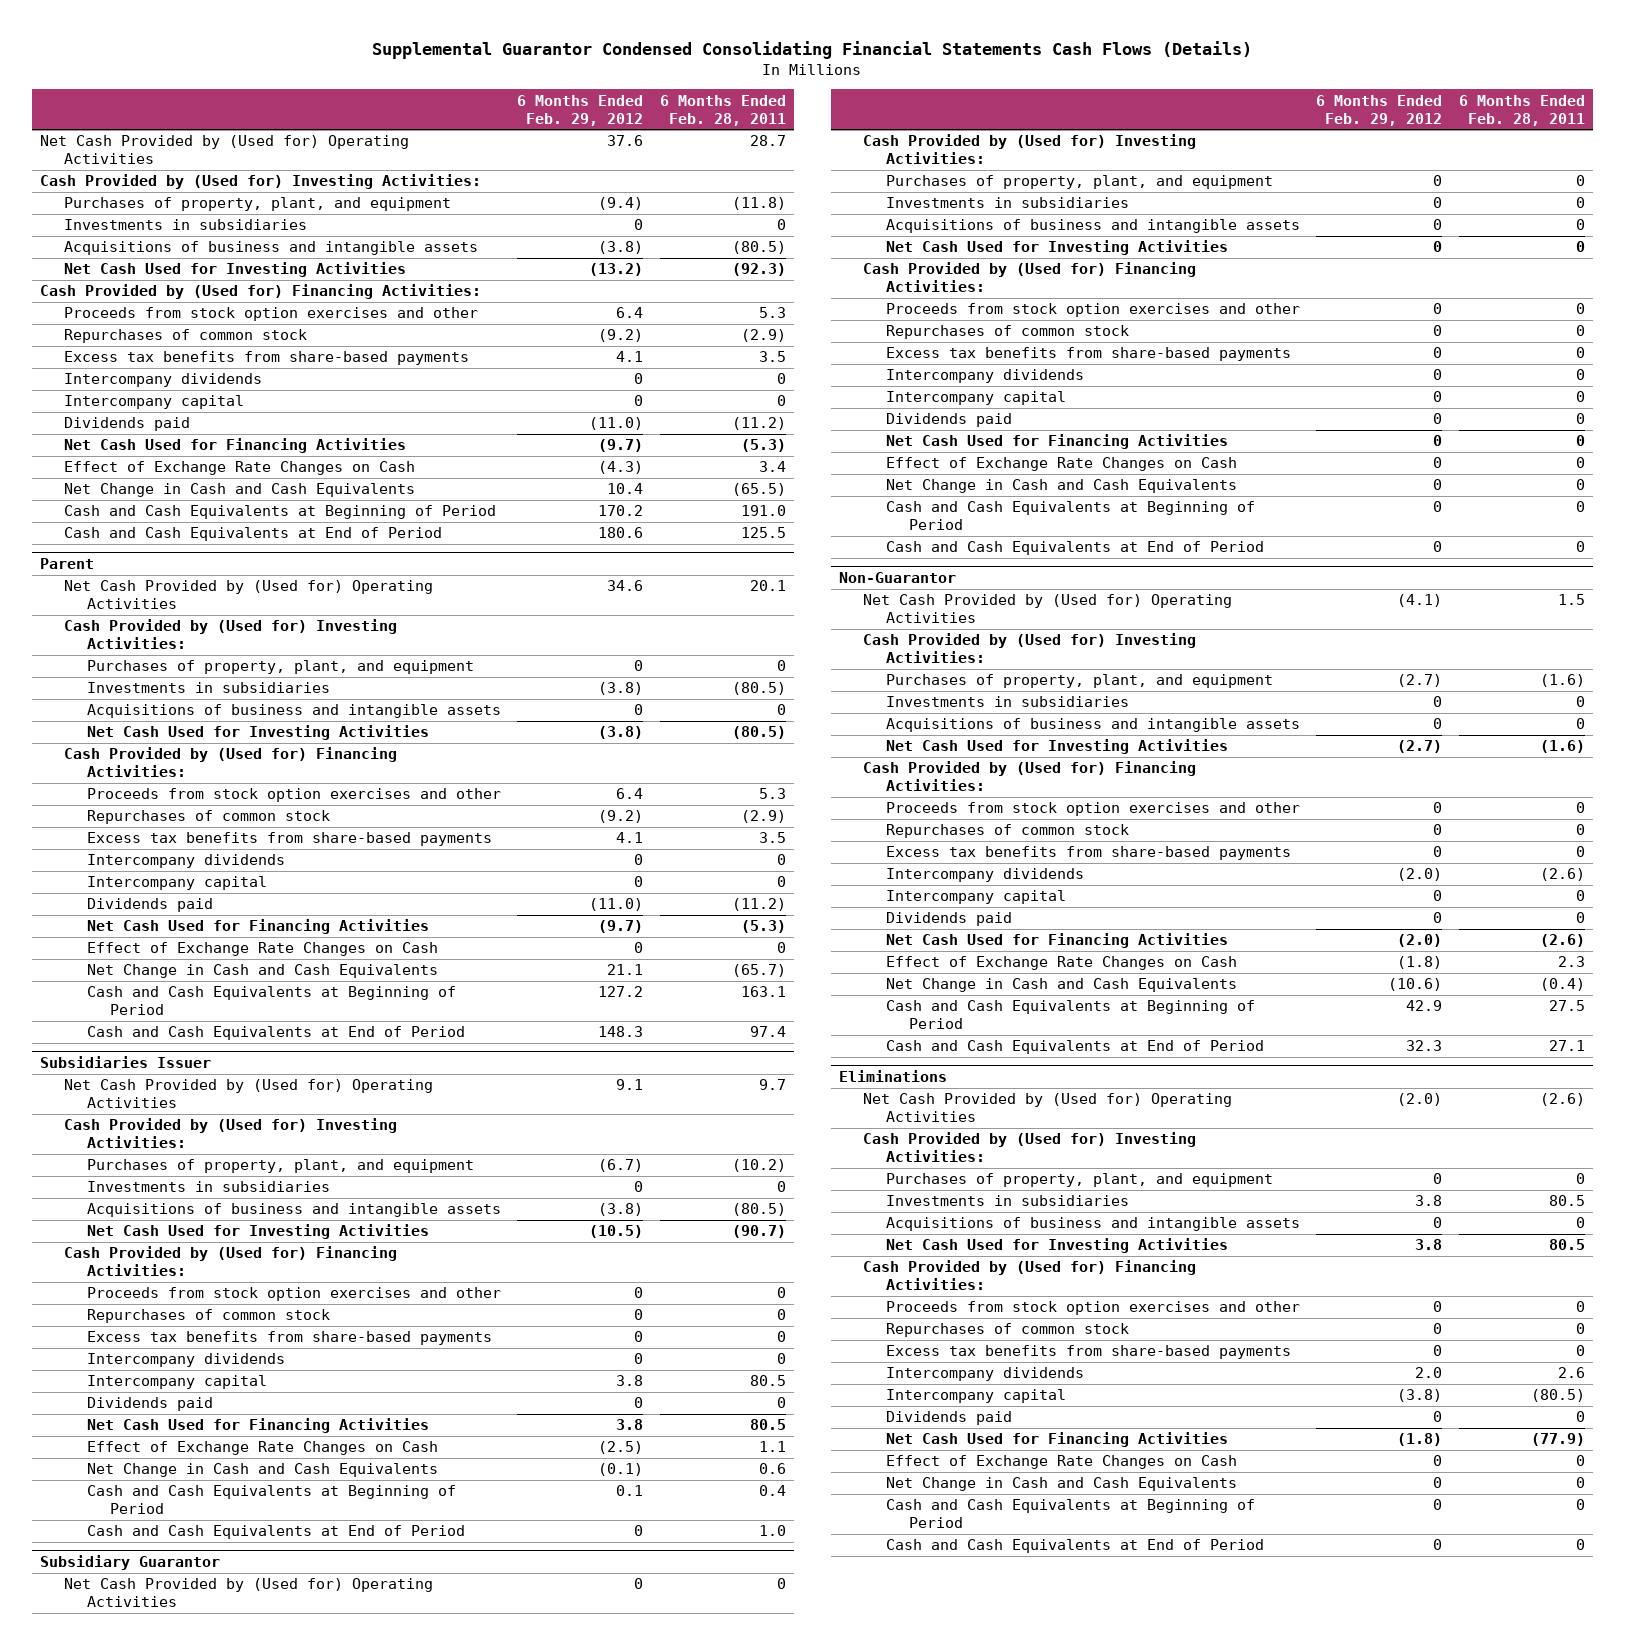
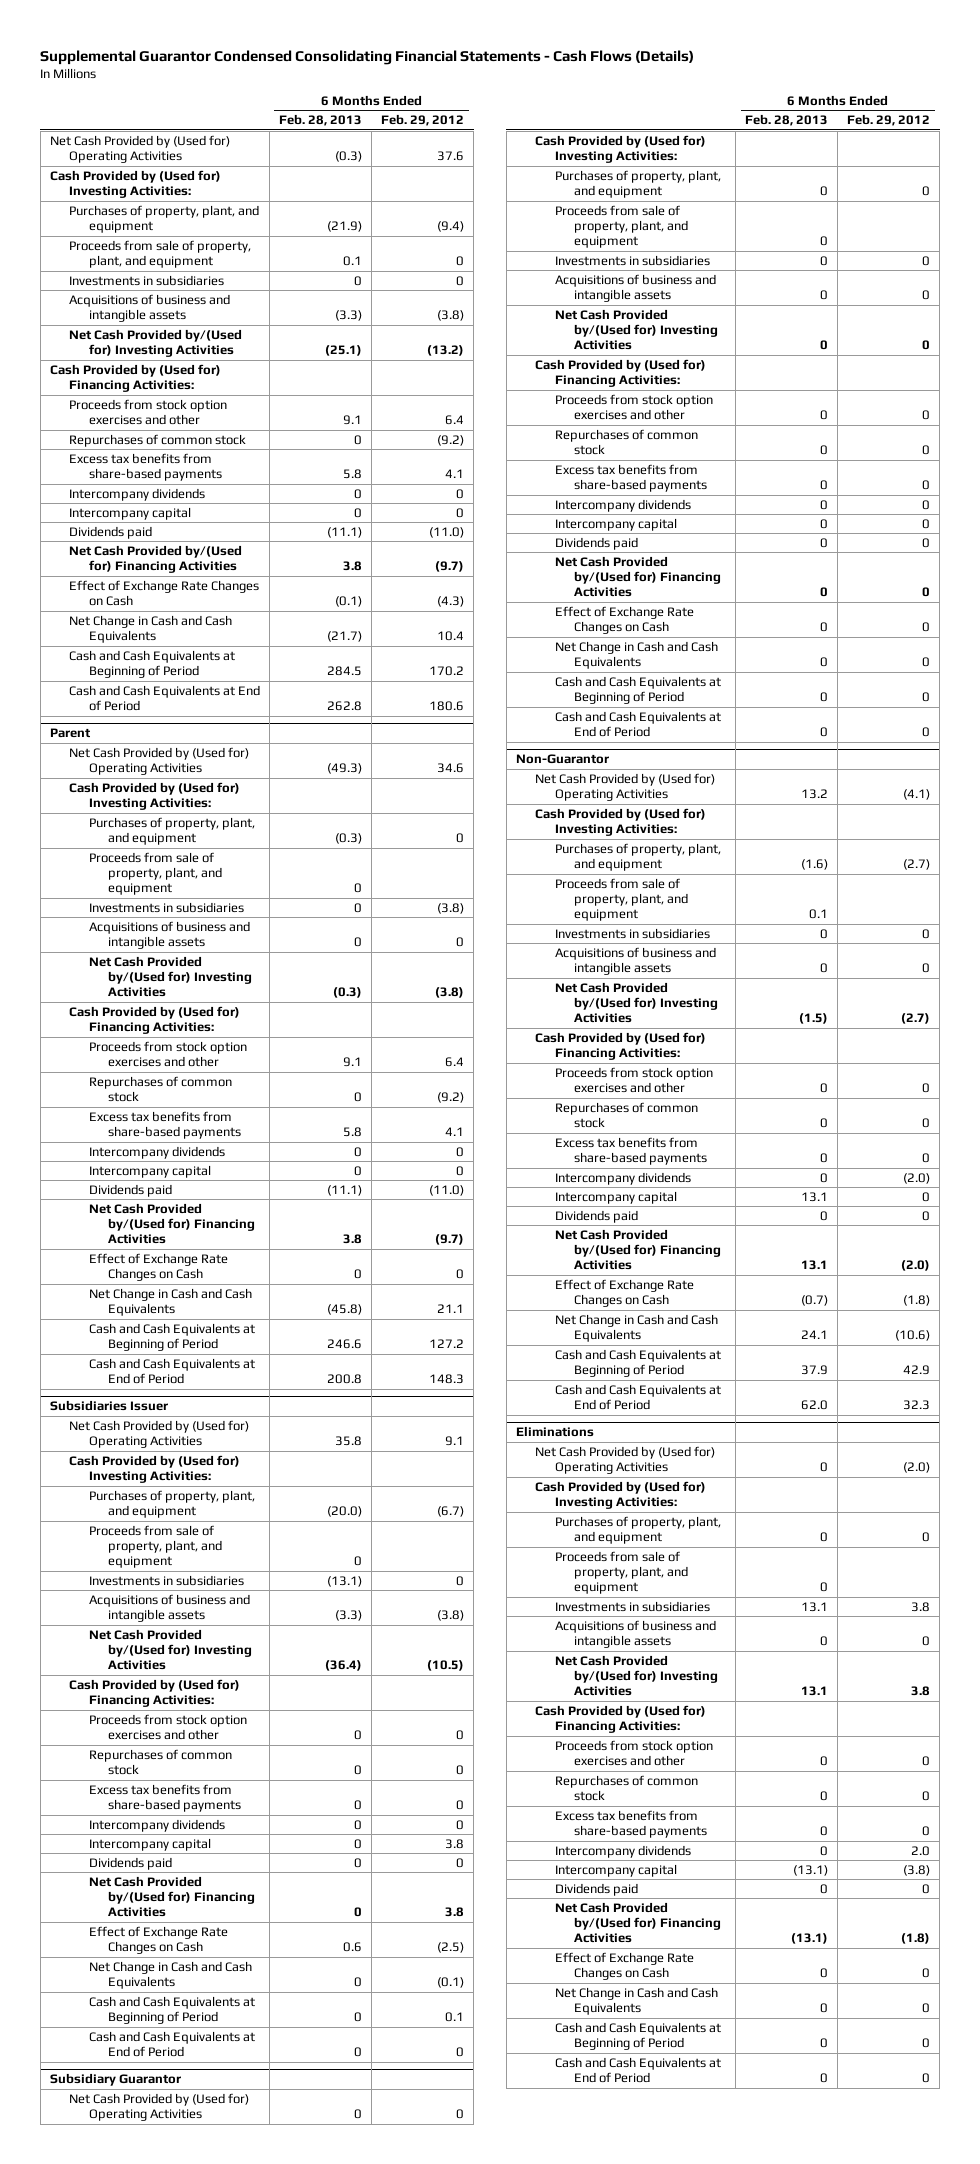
[372,40,1253,59] Supplemental Guarantor Condensed Consolidating Financial Statements Cash Flows (Details) -> [40,49,695,65] Supplemental Guarantor Condensed Consolidating Financial Statements - Cash Flows (Details)
[659,94,786,126] 6 Months Ended Feb. 28, 2011 -> none
none -> [279,114,363,127] Feb. 28, 2013
none -> [69,239,252,269] Proceeds from sale of property, plant, and equipment
[63,262,406,278] Net Cash Used for Investing Activities -> [69,328,243,358] Net Cash Provided by/(Used for) Investing Activities
[63,438,406,454] Net Cash Used for Financing Activities -> [69,544,243,574] Net Cash Provided by/(Used for) Financing Activities
none -> [88,851,223,896] Proceeds from sale of property, plant, and equipment
[86,725,429,741] Net Cash Used for Investing Activities -> [88,955,253,998] Net Cash Provided by/(Used for) Investing Activities
[86,919,429,935] Net Cash Used for Financing Activities -> [88,1202,256,1245] Net Cash Provided by/(Used for) Financing Activities
none -> [88,1524,223,1569] Proceeds from sale of property, plant, and equipment
[86,1224,429,1240] Net Cash Used for Investing Activities -> [88,1628,253,1671] Net Cash Provided by/(Used for) Investing Activities
[86,1418,429,1434] Net Cash Used for Financing Activities -> [88,1875,256,1918] Net Cash Provided by/(Used for) Financing Activities
none -> [554,204,689,249] Proceeds from sale of property, plant, and equipment
[885,240,1228,256] Net Cash Used for Investing Activities -> [554,308,719,351] Net Cash Provided by/(Used for) Investing Activities
[885,434,1228,450] Net Cash Used for Financing Activities -> [554,555,722,598] Net Cash Provided by/(Used for) Financing Activities
none -> [554,877,689,922] Proceeds from sale of property, plant, and equipment
[885,739,1228,755] Net Cash Used for Investing Activities -> [554,981,719,1024] Net Cash Provided by/(Used for) Investing Activities
[885,933,1228,949] Net Cash Used for Financing Activities -> [554,1228,722,1271] Net Cash Provided by/(Used for) Financing Activities
none -> [554,1550,689,1595] Proceeds from sale of property, plant, and equipment
[885,1238,1228,1254] Net Cash Used for Investing Activities -> [554,1654,719,1697] Net Cash Provided by/(Used for) Investing Activities
[885,1432,1228,1448] Net Cash Used for Financing Activities -> [554,1901,722,1944] Net Cash Provided by/(Used for) Financing Activities

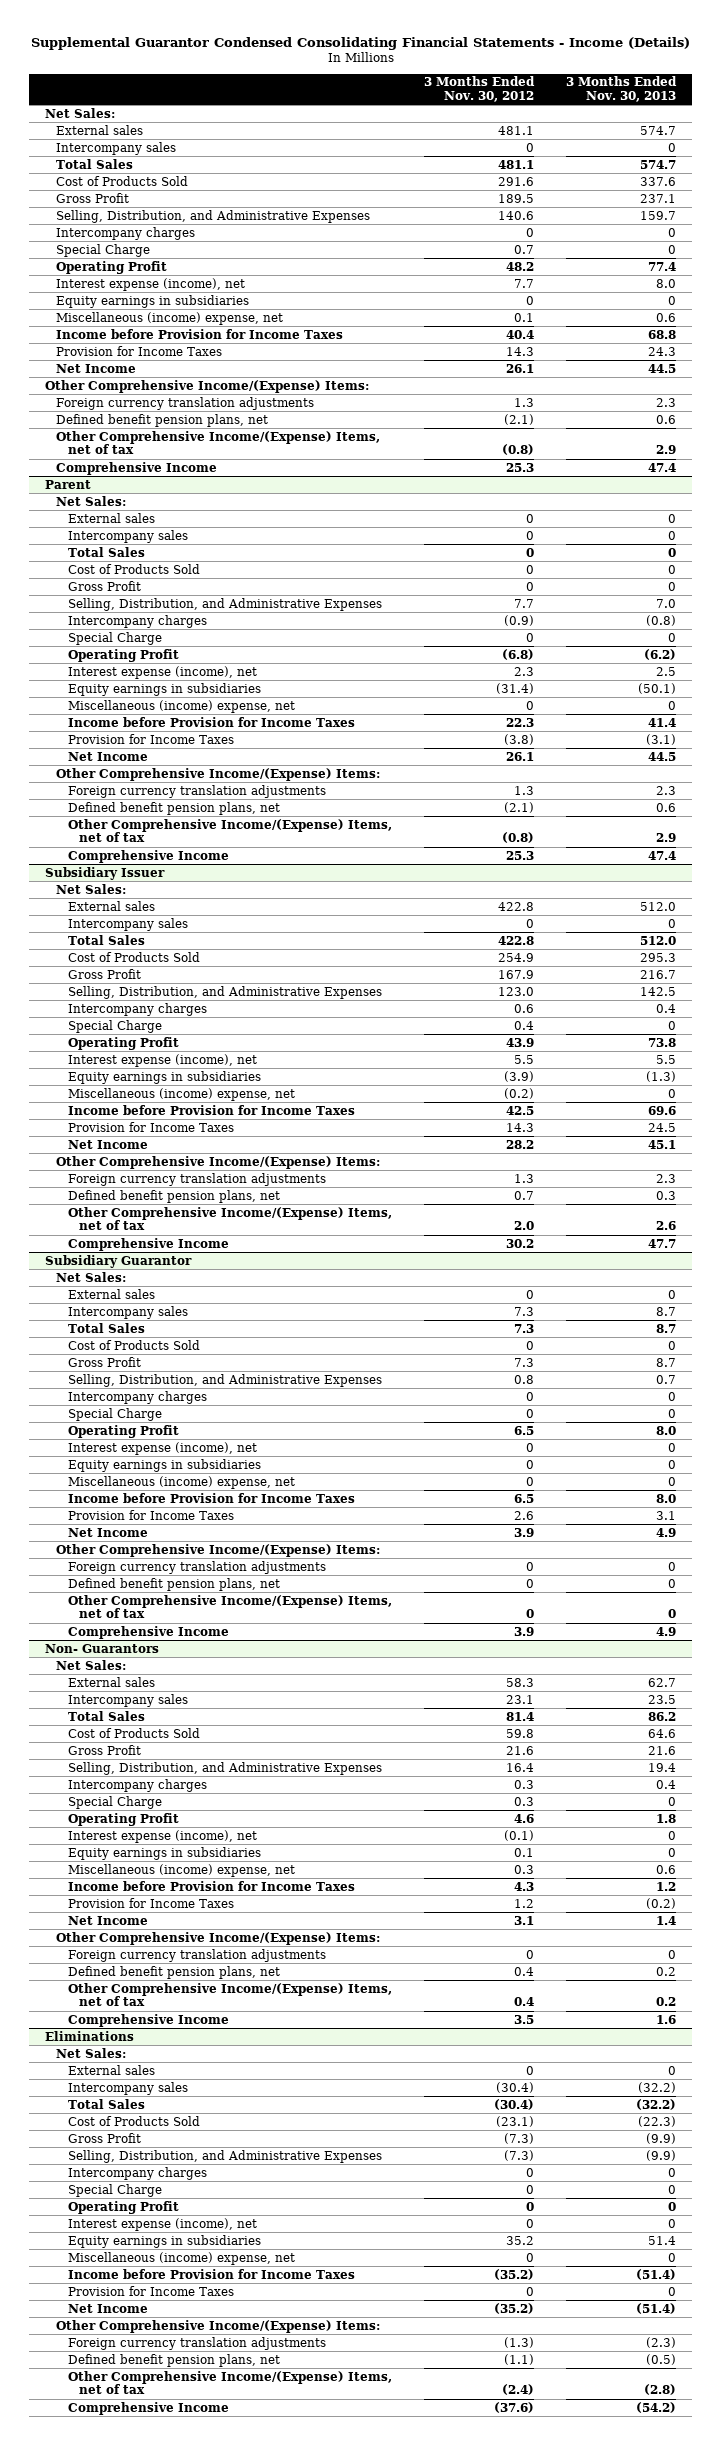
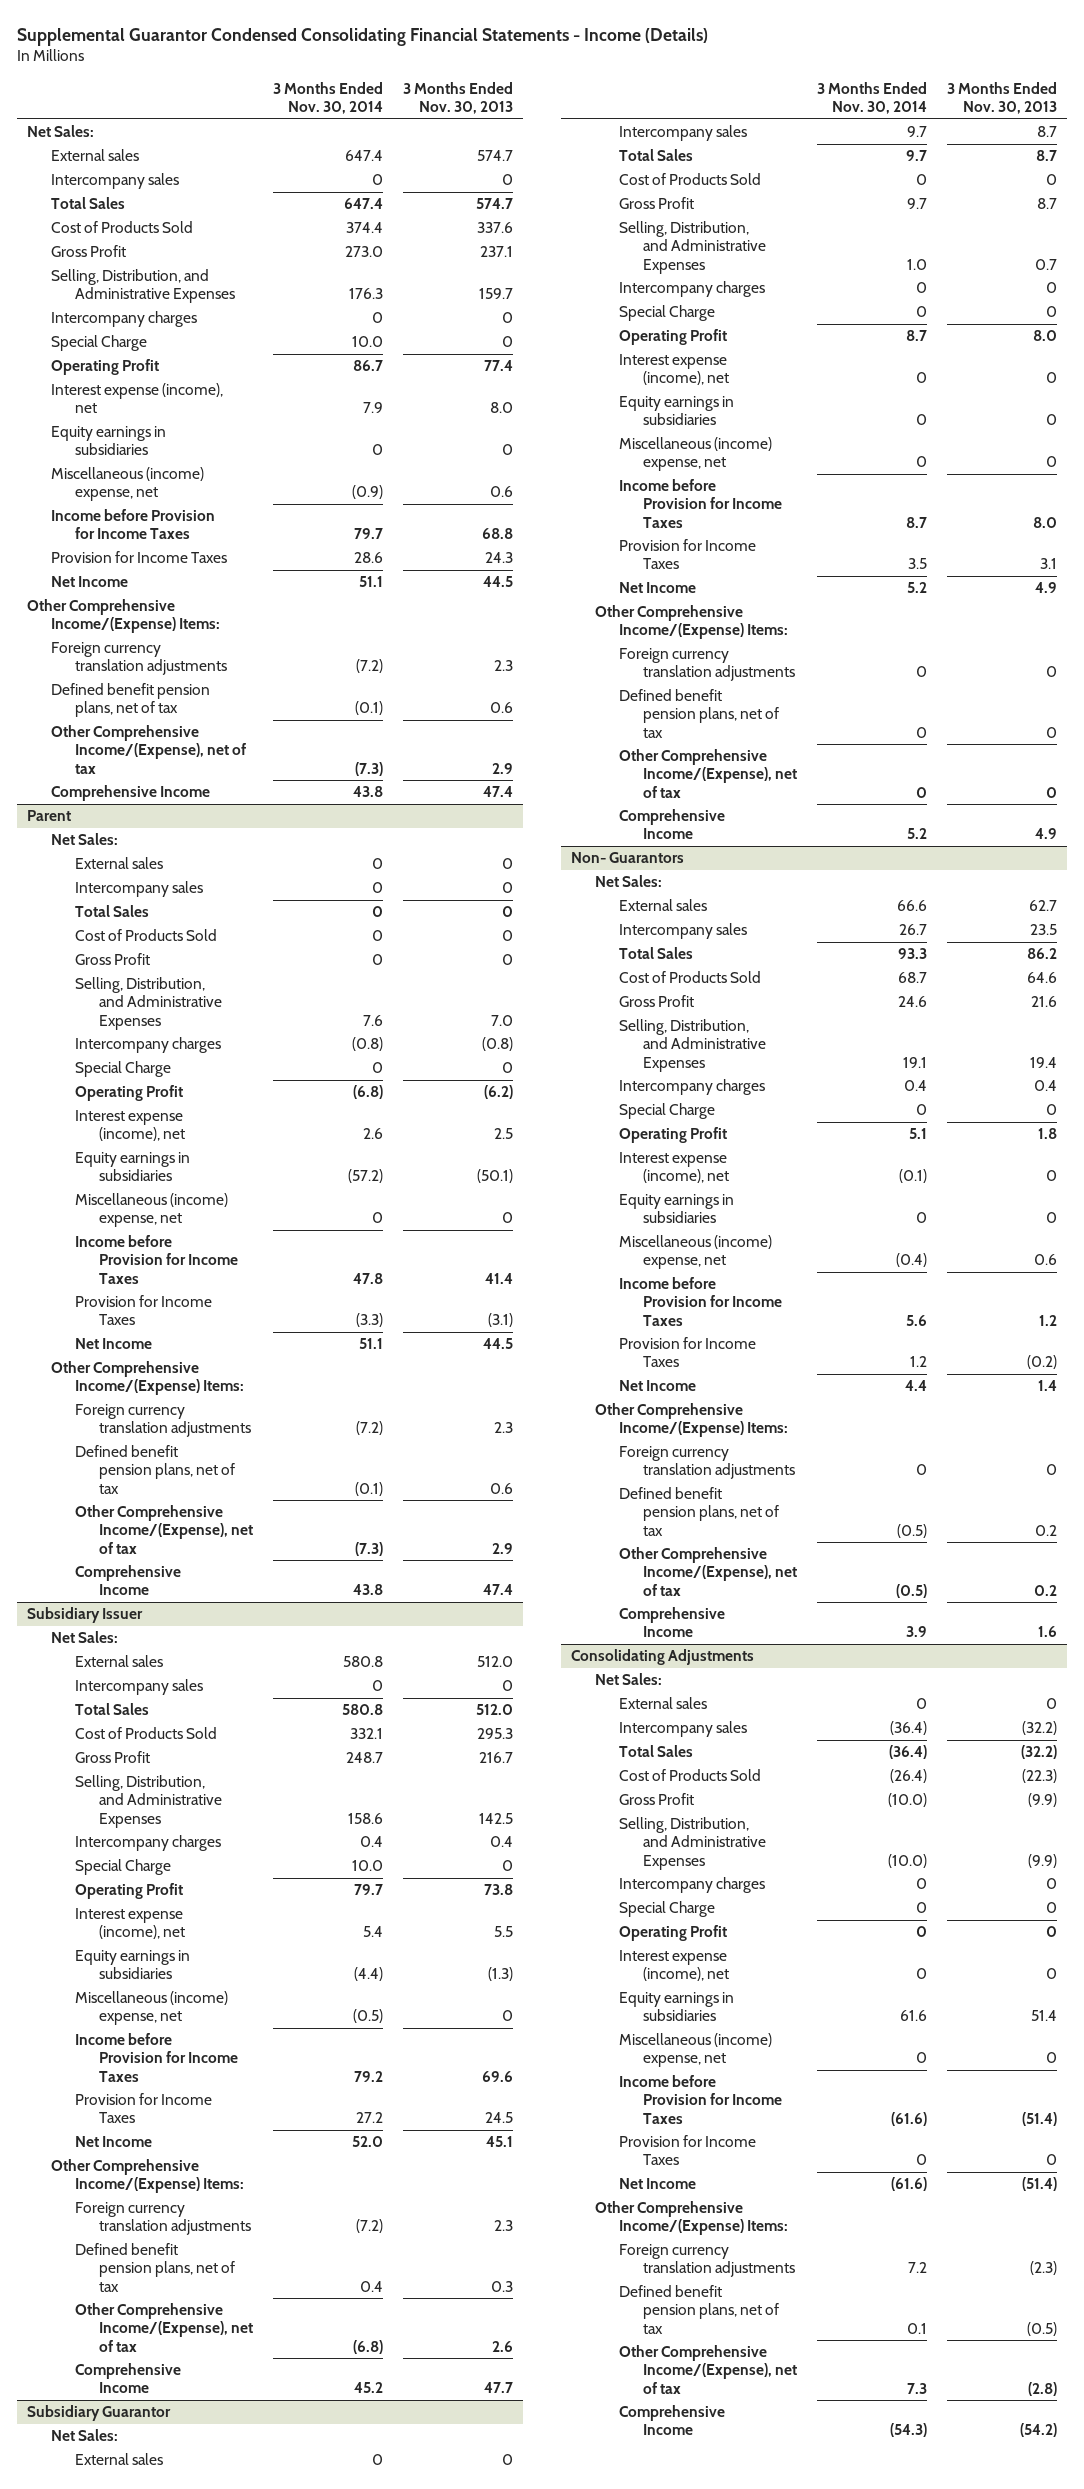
[424,76,536,102] 3 Months Ended Nov. 30, 2012 -> none
none -> [272,82,383,115] 3 Months Ended Nov. 30, 2014
[56,413,269,427] Defined benefit pension plans, net -> [50,683,210,718] Defined benefit pension plans, net of tax
[56,430,381,455] Other Comprehensive Income/(Expense) Items, net of tax -> [50,725,246,774] Other Comprehensive Income/(Expense), net of tax
[67,801,280,815] Defined benefit pension plans, net -> [74,1445,235,1494] Defined benefit pension plans, net of tax
[67,818,392,843] Other Comprehensive Income/(Expense) Items, net of tax -> [74,1505,253,1554] Other Comprehensive Income/(Expense), net of tax
[67,1189,280,1203] Defined benefit pension plans, net -> [74,2243,235,2292] Defined benefit pension plans, net of tax
[67,1206,392,1231] Other Comprehensive Income/(Expense) Items, net of tax -> [74,2303,253,2352] Other Comprehensive Income/(Expense), net of tax
[67,1577,280,1591] Defined benefit pension plans, net -> [619,689,780,738] Defined benefit pension plans, net of tax
[67,1594,392,1619] Other Comprehensive Income/(Expense) Items, net of tax -> [619,749,798,798] Other Comprehensive Income/(Expense), net of tax
[67,1965,280,1979] Defined benefit pension plans, net -> [619,1487,780,1536] Defined benefit pension plans, net of tax
[67,1982,392,2007] Other Comprehensive Income/(Expense) Items, net of tax -> [619,1547,798,1596] Other Comprehensive Income/(Expense), net of tax
[45,2030,135,2041] Eliminations -> none
none -> [571,1649,755,1666] Consolidating Adjustments
[67,2353,280,2367] Defined benefit pension plans, net -> [619,2285,780,2334] Defined benefit pension plans, net of tax
[67,2370,392,2395] Other Comprehensive Income/(Expense) Items, net of tax -> [619,2345,798,2394] Other Comprehensive Income/(Expense), net of tax

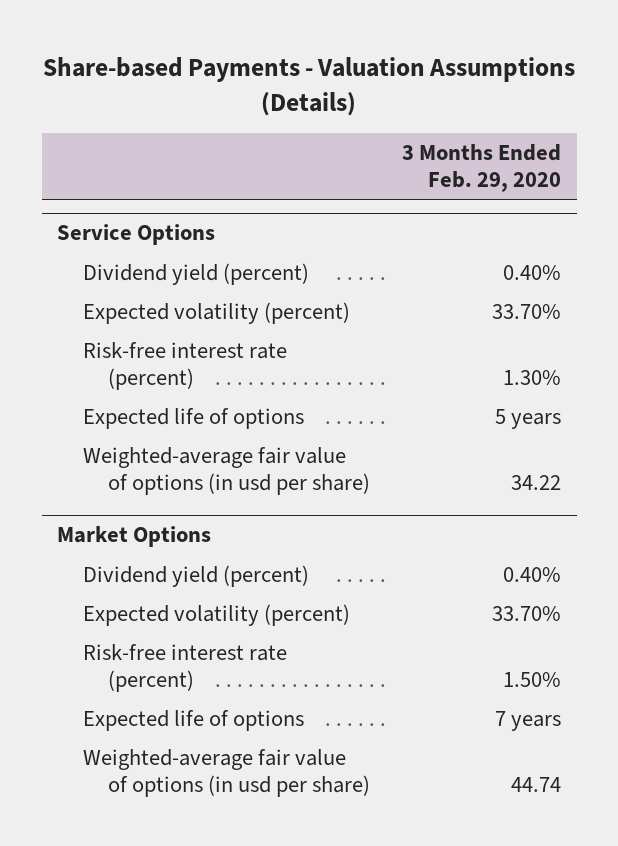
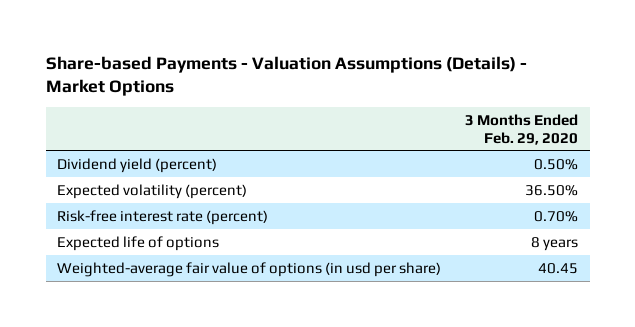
[43,57,576,116] Share-based Payments - Valuation Assumptions (Details) -> [45,55,527,97] Share-based Payments - Valuation Assumptions (Details) - Market Options
[57,224,216,246] Service Options -> none
[57,526,212,548] Market Options -> none
[82,565,309,588] Dividend yield (percent) -> none
[82,604,350,627] Expected volatility (percent) -> none
[82,644,287,692] Risk-free interest rate (percent) -> none
[82,710,304,732] Expected life of options -> none
[82,749,371,797] Weighted-average fair value of options (in usd per share) -> none
[502,265,561,281] 0.40% -> [533,158,578,170] 0.50%
[491,304,561,320] 33.70% -> [524,184,578,196] 36.50%
[502,369,561,385] 1.30% -> [533,210,578,222] 0.70%
[494,409,561,430] 5 years -> [530,236,578,251] 8 years
[510,474,561,490] 34.22 -> [537,262,578,274] 40.45

